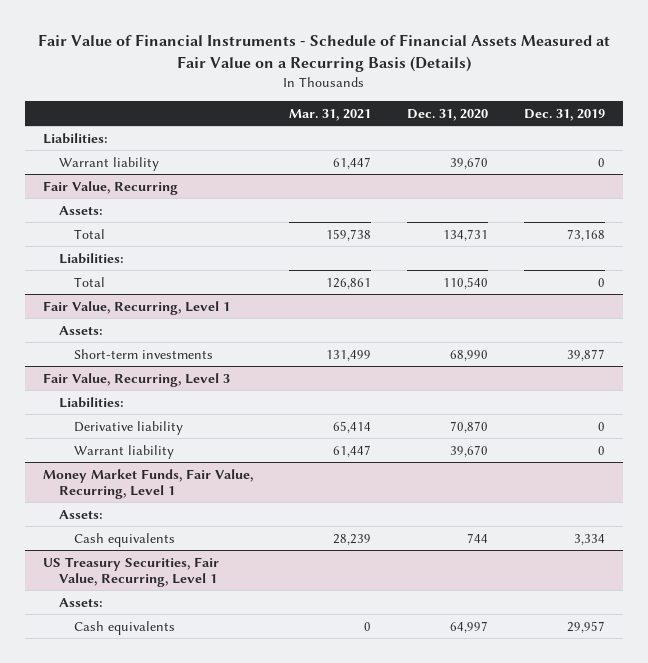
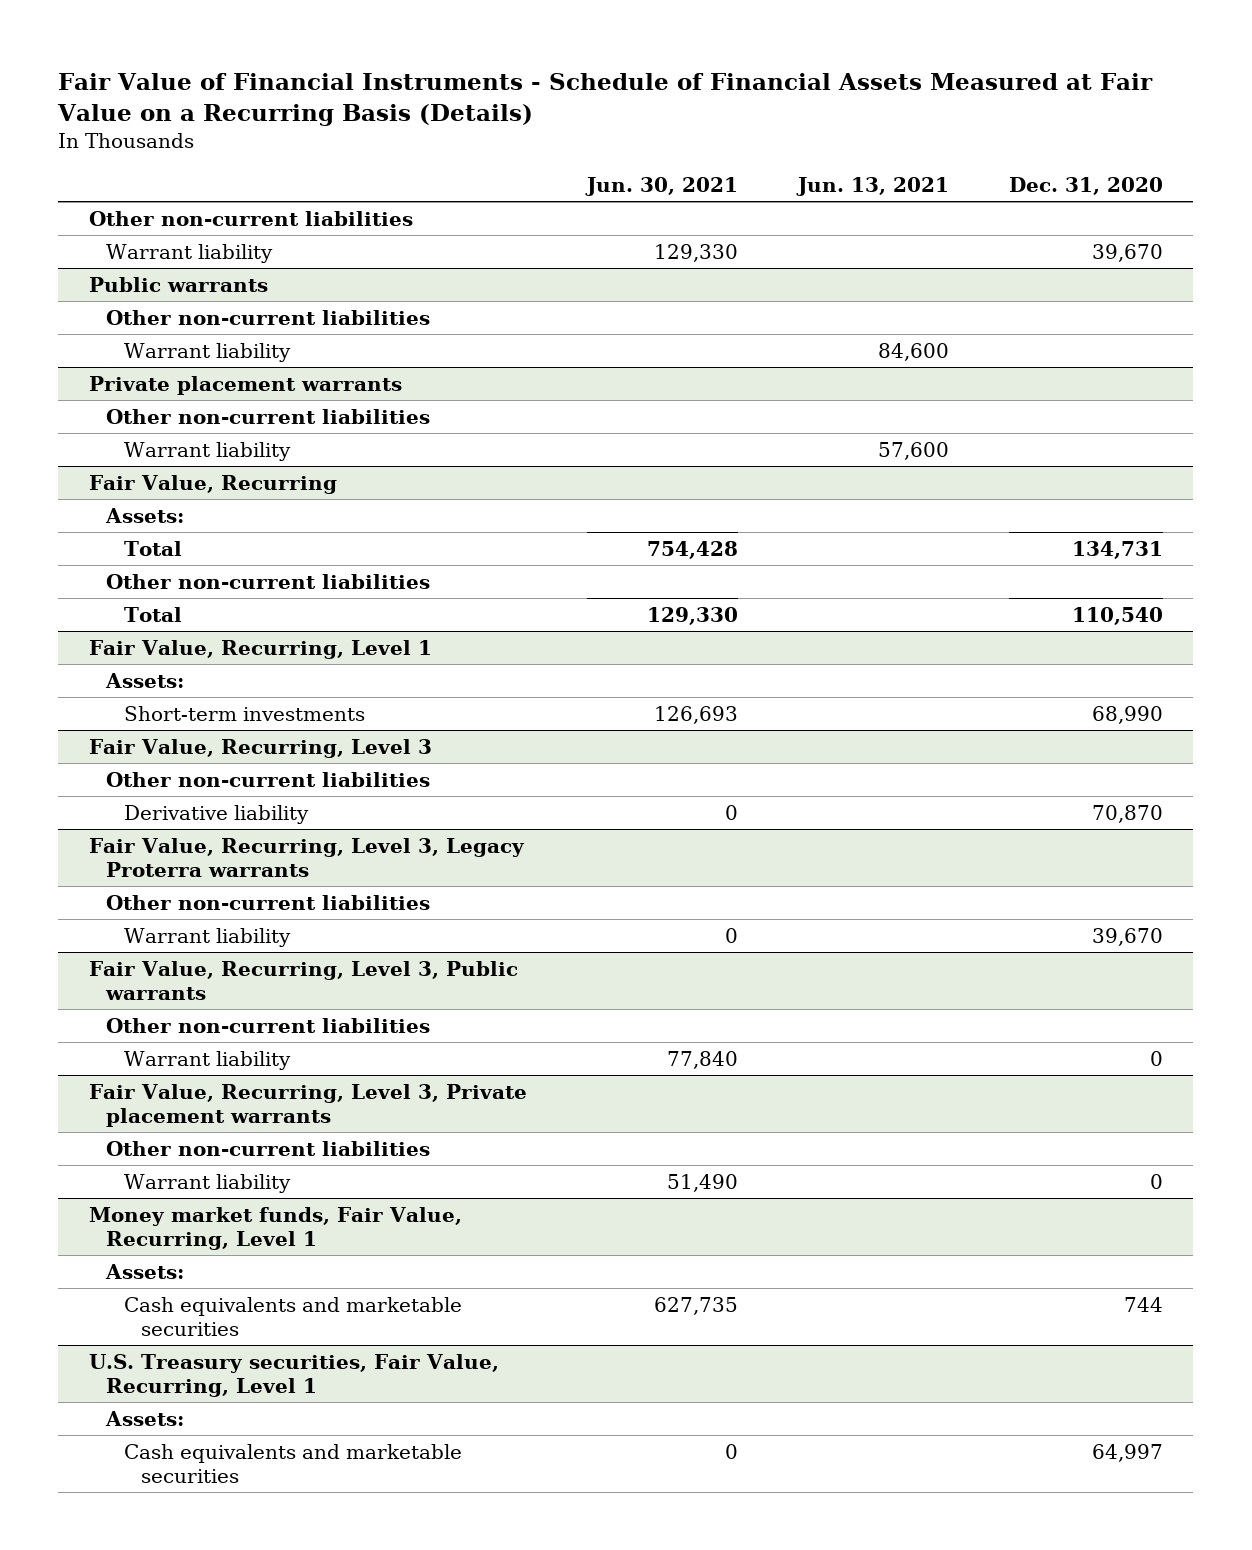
[288,108,371,121] Mar. 31, 2021 -> none
[523,108,605,121] Dec. 31, 2019 -> none
none -> [584,176,738,196] Jun. 30, 2021
none -> [796,176,950,196] Jun. 13, 2021
[42,132,108,144] Liabilities: -> none
none -> [88,210,413,226] Other non-current liabilities
none -> [88,276,268,292] Public warrants
none -> [106,309,431,325] Other non-current liabilities
none -> [123,342,291,362] Warrant liability
none -> [88,375,402,395] Private placement warrants
none -> [106,408,431,424] Other non-current liabilities
none -> [123,441,291,461] Warrant liability
[58,252,124,264] Liabilities: -> none
none -> [106,573,431,589] Other non-current liabilities
[58,396,124,408] Liabilities: -> none
none -> [106,771,431,787] Other non-current liabilities
none -> [88,837,525,877] Fair Value, Recurring, Level 3, Legacy Proterra warrants
none -> [106,894,431,910] Other non-current liabilities
none -> [88,960,518,1000] Fair Value, Recurring, Level 3, Public warrants
none -> [106,1017,431,1033] Other non-current liabilities
none -> [123,1050,291,1070] Warrant liability
none -> [88,1083,527,1127] Fair Value, Recurring, Level 3, Private placement warrants
none -> [106,1140,431,1156] Other non-current liabilities
none -> [123,1173,291,1193] Warrant liability
[42,468,253,499] Money Market Funds, Fair Value, Recurring, Level 1 -> [88,1206,462,1250] Money market funds, Fair Value, Recurring, Level 1
[74,532,176,547] Cash equivalents -> [123,1296,462,1336] Cash equivalents and marketable securities
[42,556,219,587] US Treasury Securities, Fair Value, Recurring, Level 1 -> [88,1353,499,1397] U.S. Treasury securities, Fair Value, Recurring, Level 1
[74,620,176,635] Cash equivalents -> [123,1443,462,1483] Cash equivalents and marketable securities

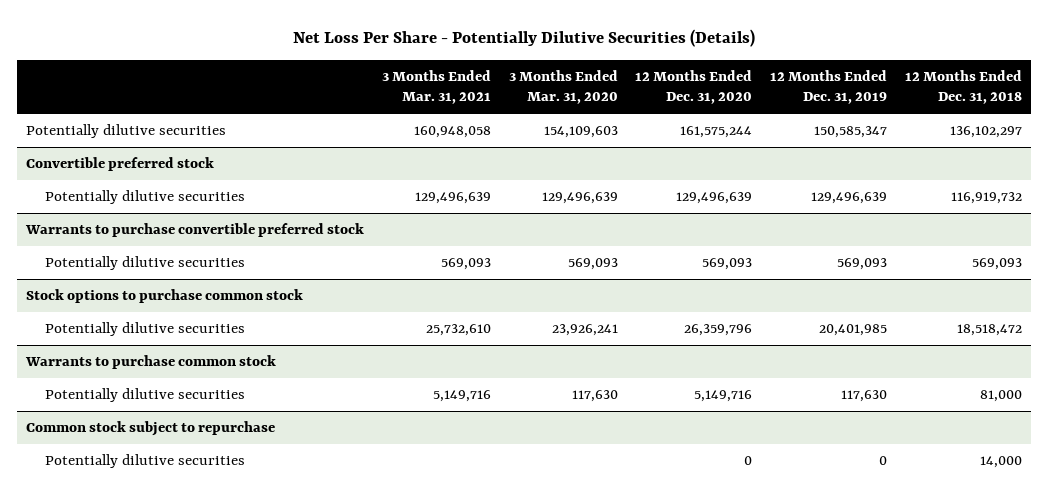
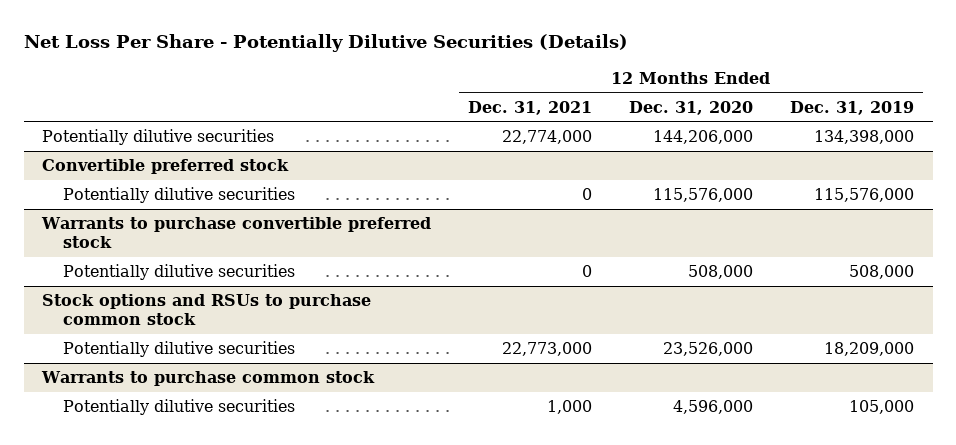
[381,69,491,105] 3 Months Ended Mar. 31, 2021 -> none
[508,69,618,105] 3 Months Ended Mar. 31, 2020 -> none
[904,69,1022,105] 12 Months Ended Dec. 31, 2018 -> none
none -> [468,100,593,115] Dec. 31, 2021
[680,126,753,139] 161,575,244 -> [653,130,754,145] 144,206,000
[814,126,888,139] 150,585,347 -> [814,130,915,145] 134,398,000
[676,192,753,205] 129,496,639 -> [653,188,754,203] 115,576,000
[811,192,888,205] 129,496,639 -> [814,188,915,203] 115,576,000
[702,258,753,271] 569,093 -> [688,265,754,280] 508,000
[837,258,888,271] 569,093 -> [849,265,915,280] 508,000
[25,289,303,304] Stock options to purchase common stock -> [42,294,372,325] Stock options and RSUs to purchase common stock
[684,324,753,337] 26,359,796 -> [663,342,754,357] 23,526,000
[819,324,888,337] 20,401,985 -> [824,342,915,357] 18,209,000
[25,421,275,437] Common stock subject to repurchase -> none
[44,454,245,469] Potentially dilutive securities -> none
[694,390,753,403] 5,149,716 -> [673,400,754,415] 4,596,000
[841,390,888,403] 117,630 -> [849,400,915,415] 105,000

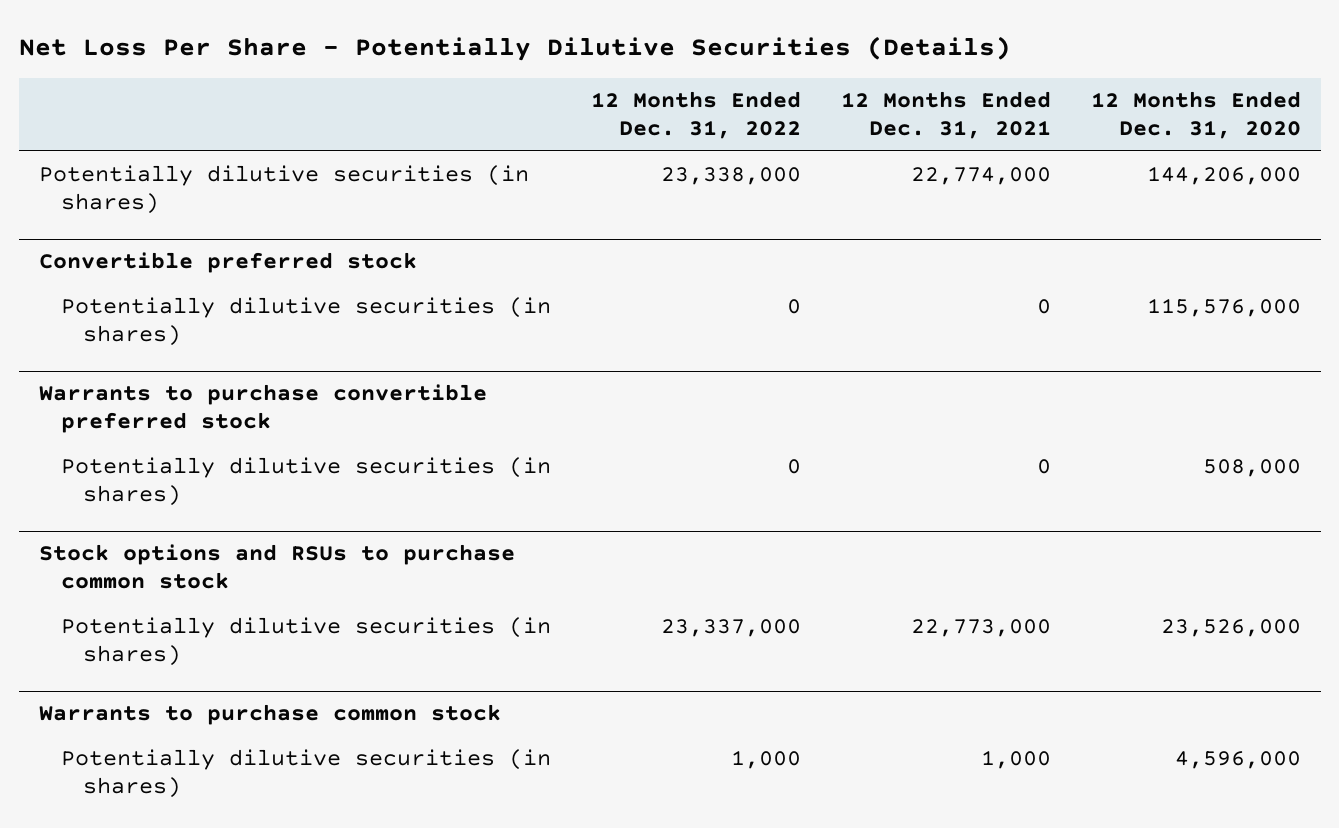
[790,100,915,115] Dec. 31, 2019 -> none
none -> [590,91,801,140] 12 Months Ended Dec. 31, 2022
[42,129,275,146] Potentially dilutive securities -> [38,165,529,215] Potentially dilutive securities (in shares)
[62,187,295,204] Potentially dilutive securities -> [60,297,551,347] Potentially dilutive securities (in shares)
[62,264,295,281] Potentially dilutive securities -> [60,457,551,507] Potentially dilutive securities (in shares)
[62,341,295,358] Potentially dilutive securities -> [60,617,551,667] Potentially dilutive securities (in shares)
[62,399,295,416] Potentially dilutive securities -> [60,749,551,799] Potentially dilutive securities (in shares)

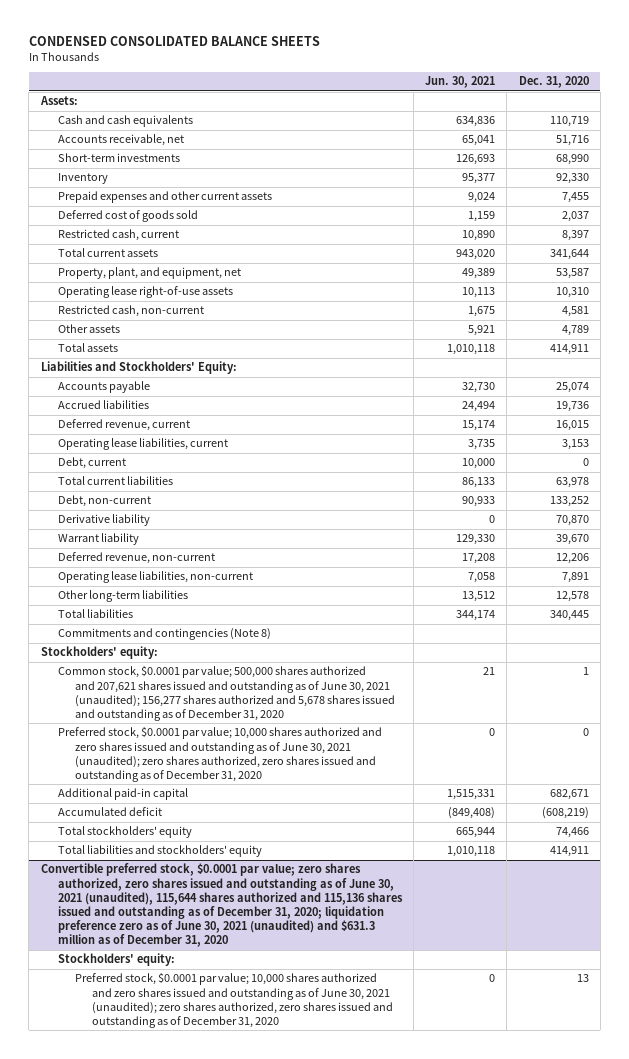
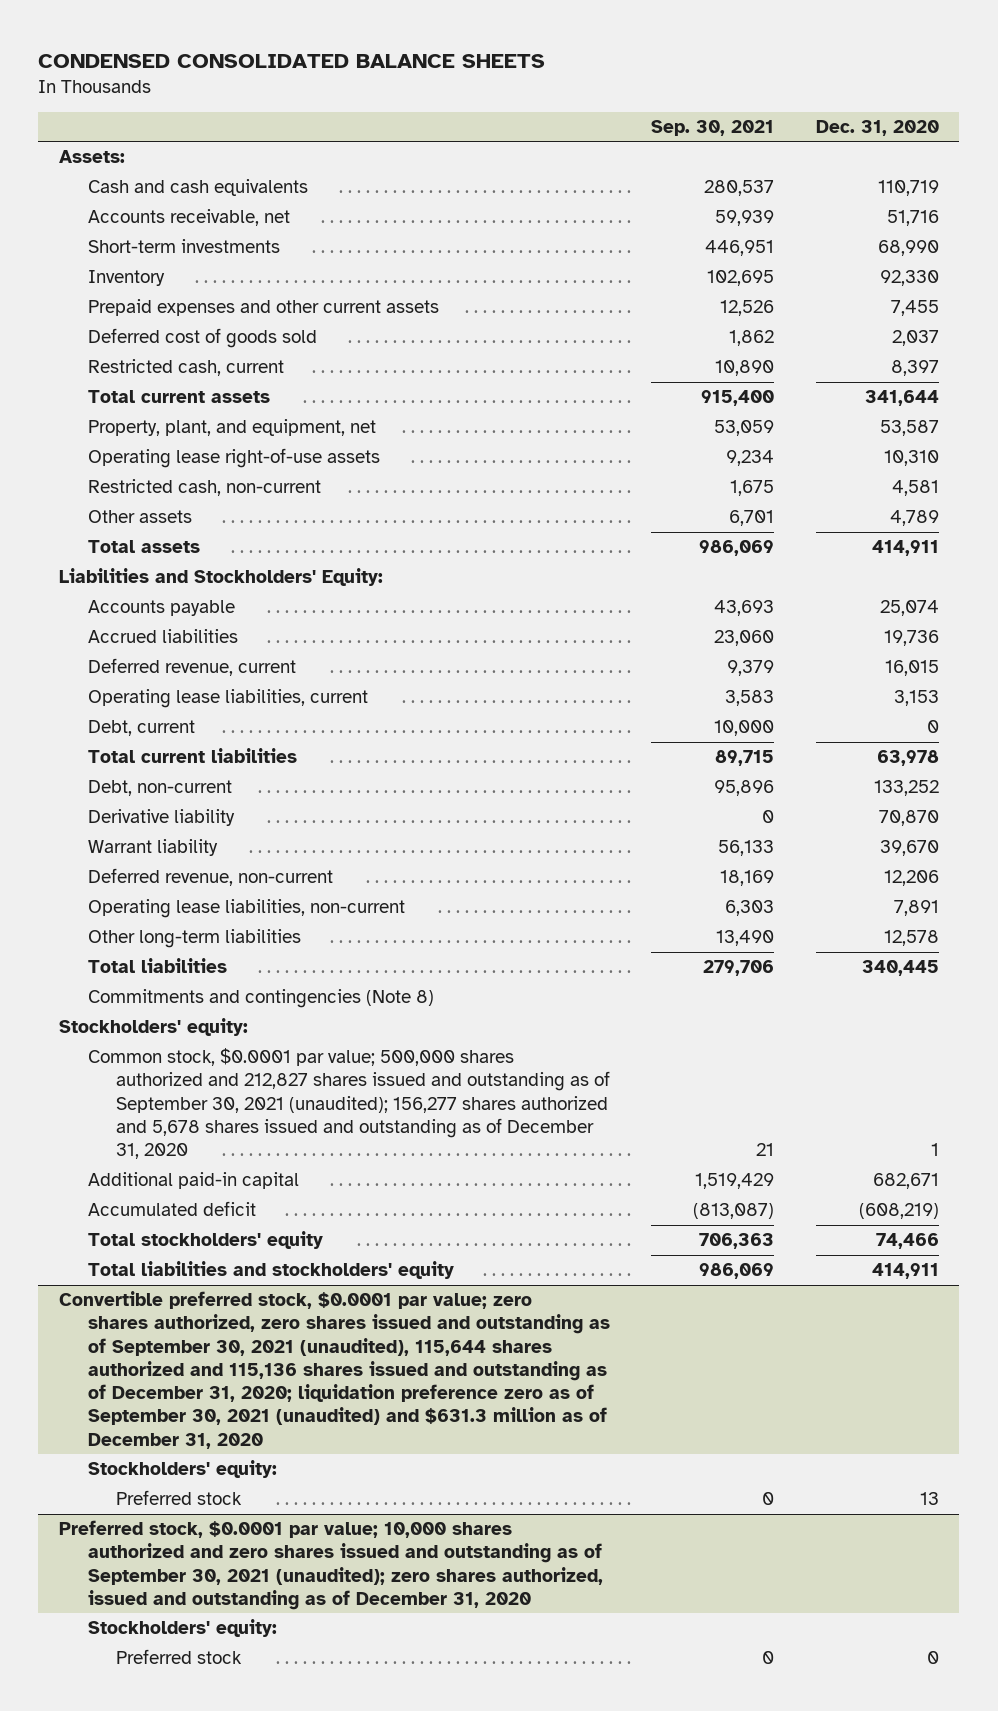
[425,76,496,89] Jun. 30, 2021 -> none
none -> [651,119,775,136] Sep. 30, 2021
[57,726,382,783] Preferred stock, $0.0001 par value; 10,000 shares authorized and zero shares issued and outstanding as of June 30, 2021 (unaudited); zero shares authorized, zero shares issued and outstanding as of December 31, 2020 -> none
[57,665,395,722] Common stock, $0.0001 par value; 500,000 shares authorized and 207,621 shares issued and outstanding as of June 30, 2021 (unaudited); 156,277 shares authorized and 5,678 shares issued and outstanding as of December 31, 2020 -> [87,1048,611,1160] Common stock, $0.0001 par value; 500,000 shares authorized and 212,827 shares issued and outstanding as of September 30, 2021 (unaudited); 156,277 shares authorized and 5,678 shares issued and outstanding as of December 31, 2020
[40,863,403,948] Convertible preferred stock, $0.0001 par value; zero shares authorized, zero shares issued and outstanding as of June 30, 2021 (unaudited), 115,644 shares authorized and 115,136 shares issued and outstanding as of December 31, 2020; liquidation preference zero as of June 30, 2021 (unaudited) and $631.3 million as of December 31, 2020 -> [59,1291,610,1449] Convertible preferred stock, $0.0001 par value; zero shares authorized, zero shares issued and outstanding as of September 30, 2021 (unaudited), 115,644 shares authorized and 115,136 shares issued and outstanding as of December 31, 2020; liquidation preference zero as of September 30, 2021 (unaudited) and $631.3 million as of December 31, 2020
[74,972,393,1029] Preferred stock, $0.0001 par value; 10,000 shares authorized and zero shares issued and outstanding as of June 30, 2021 (unaudited); zero shares authorized, zero shares issued and outstanding as of December 31, 2020 -> [116,1490,243,1506] Preferred stock
none -> [59,1520,603,1610] Preferred stock, $0.0001 par value; 10,000 shares authorized and zero shares issued and outstanding as of September 30, 2021 (unaudited); zero shares authorized, issued and outstanding as of December 31, 2020
none -> [87,1619,277,1638] Stockholders' equity:
none -> [116,1649,243,1665] Preferred stock

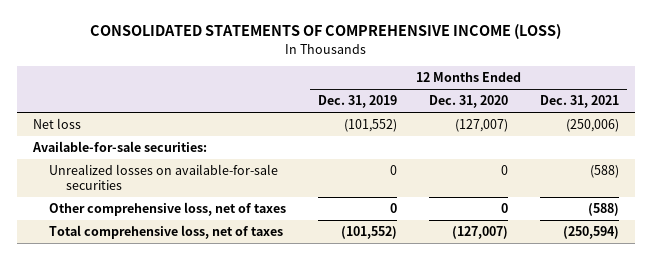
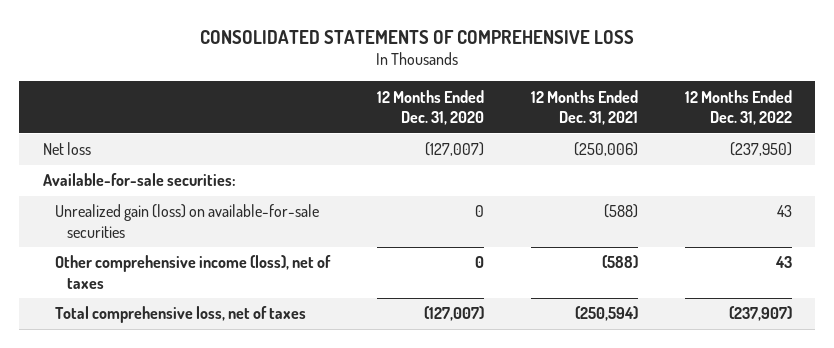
[89,24,561,40] CONSOLIDATED STATEMENTS OF COMPREHENSIVE INCOME (LOSS) -> [200,29,635,44] CONSOLIDATED STATEMENTS OF COMPREHENSIVE LOSS
[318,95,398,109] Dec. 31, 2019 -> none
none -> [684,89,792,125] 12 Months Ended Dec. 31, 2022
[49,164,279,190] Unrealized losses on available-for-sale securities -> [54,204,319,238] Unrealized gain (loss) on available-for-sale securities
[49,202,287,217] Other comprehensive loss, net of taxes -> [54,255,331,289] Other comprehensive income (loss), net of taxes

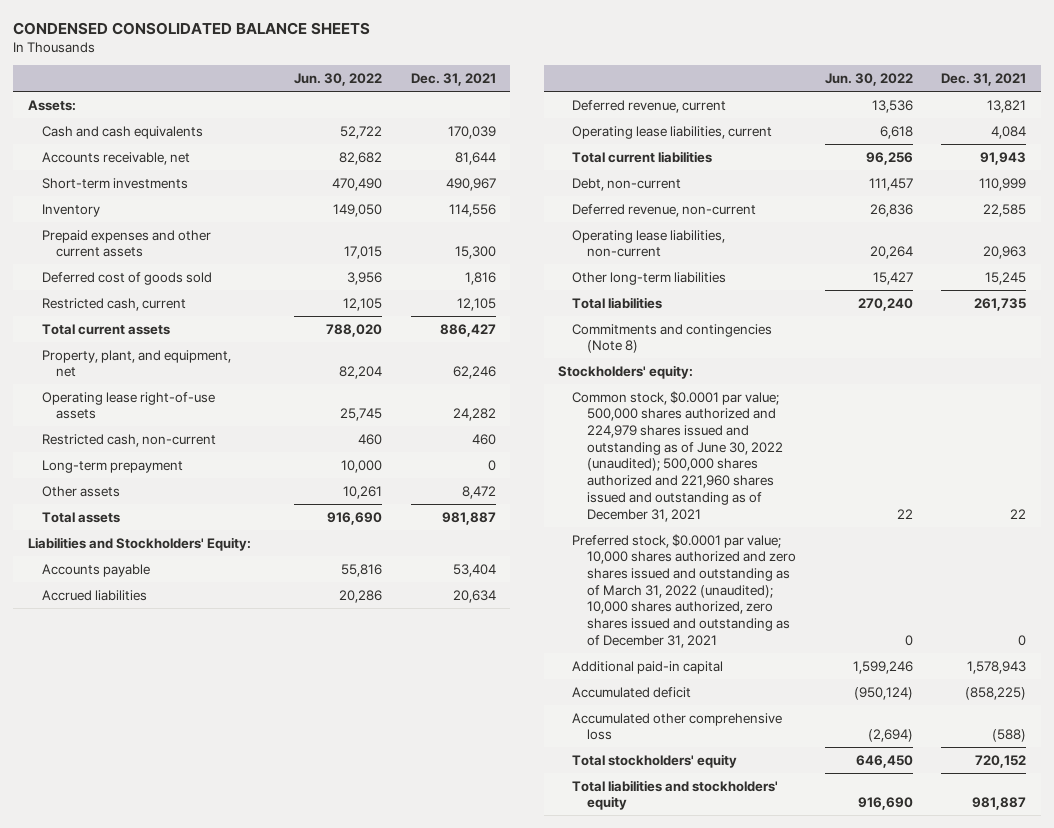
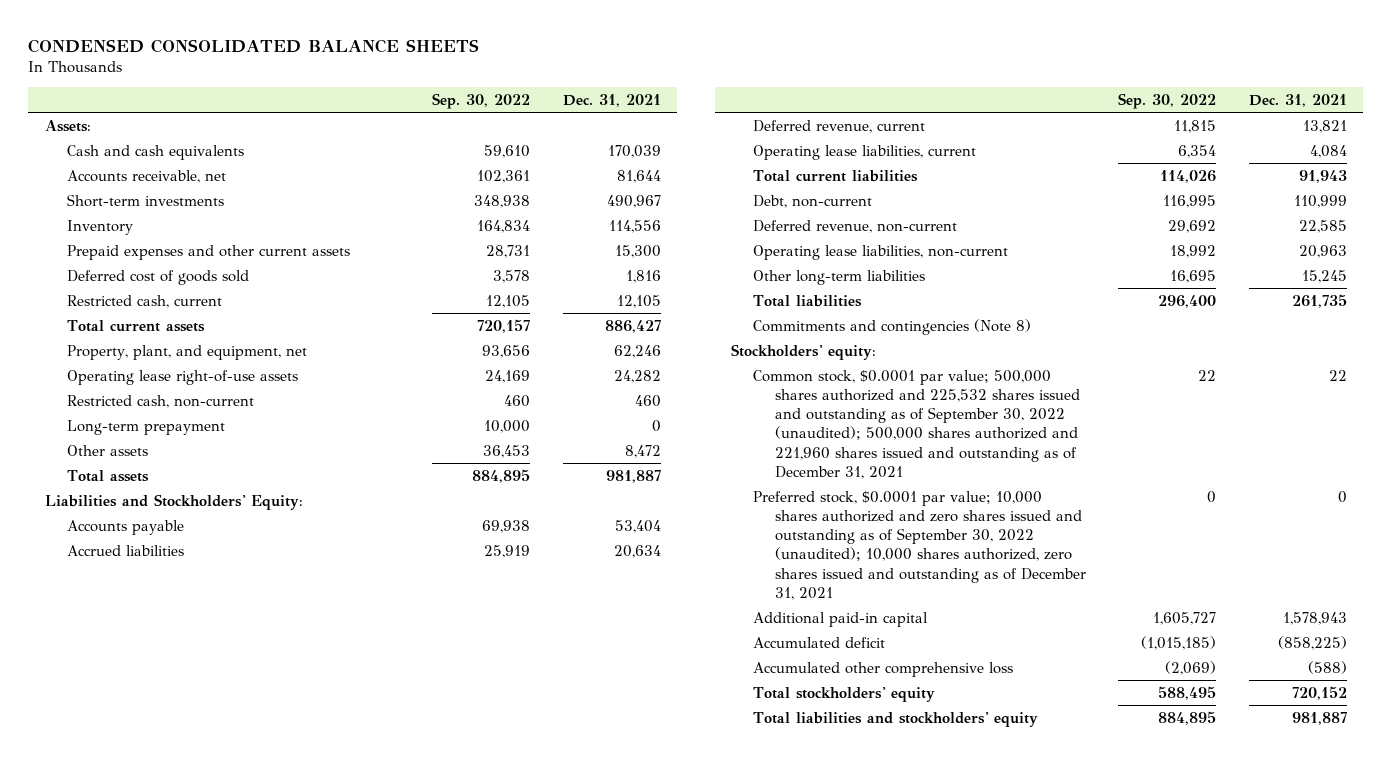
[294,72,383,86] Jun. 30, 2022 -> none
none -> [432,92,531,109] Sep. 30, 2022
[572,390,783,522] Common stock, $0.0001 par value; 500,000 shares authorized and 224,979 shares issued and outstanding as of June 30, 2022 (unaudited); 500,000 shares authorized and 221,960 shares issued and outstanding as of December 31, 2021 -> [752,369,1080,479] Common stock, $0.0001 par value; 500,000 shares authorized and 225,532 shares issued and outstanding as of September 30, 2022 (unaudited); 500,000 shares authorized and 221,960 shares issued and outstanding as of December 31, 2021
[572,533,796,648] Preferred stock, $0.0001 par value; 10,000 shares authorized and zero shares issued and outstanding as of March 31, 2022 (unaudited); 10,000 shares authorized, zero shares issued and outstanding as of December 31, 2021 -> [752,490,1086,600] Preferred stock, $0.0001 par value; 10,000 shares authorized and zero shares issued and outstanding as of September 30, 2022 (unaudited); 10,000 shares authorized, zero shares issued and outstanding as of December 31, 2021

